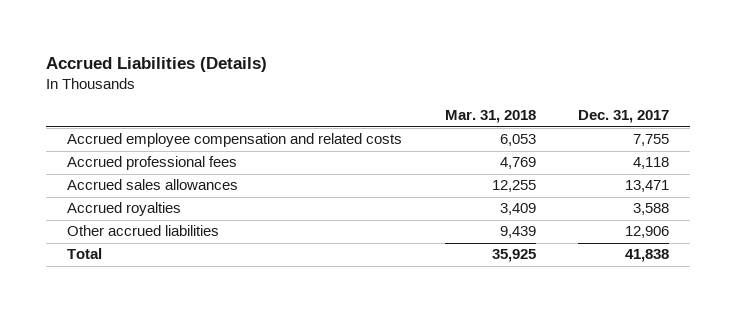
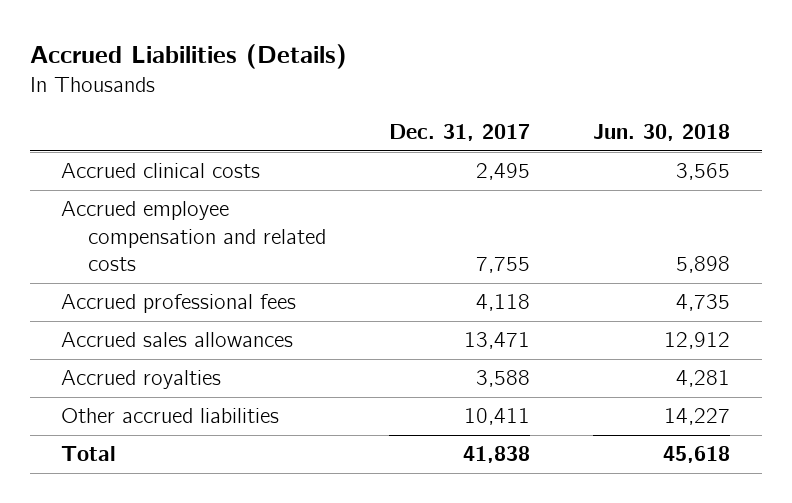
[444,110,536,124] Mar. 31, 2018 -> none
none -> [593,124,731,142] Jun. 30, 2018
none -> [61,163,261,179] Accrued clinical costs
[625,226,670,239] 12,906 -> [464,408,531,426] 10,411

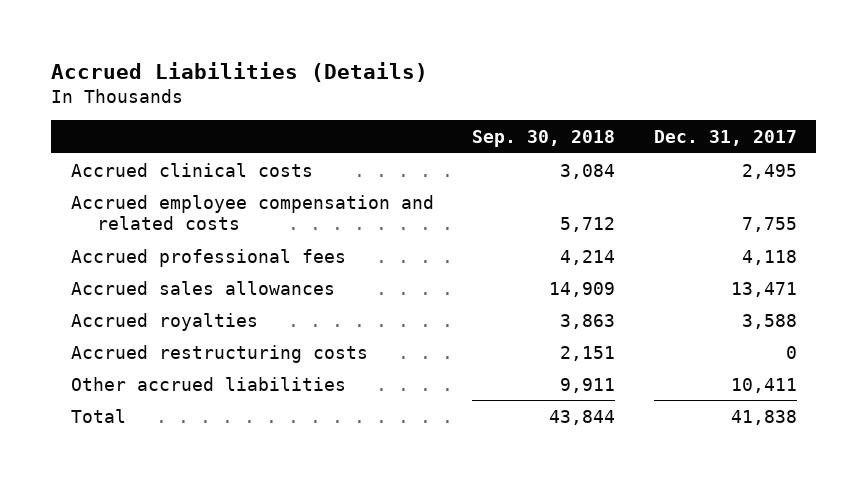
[593,124,731,142] Jun. 30, 2018 -> none
none -> [472,130,616,148] Sep. 30, 2018
none -> [70,344,368,363] Accrued restructuring costs

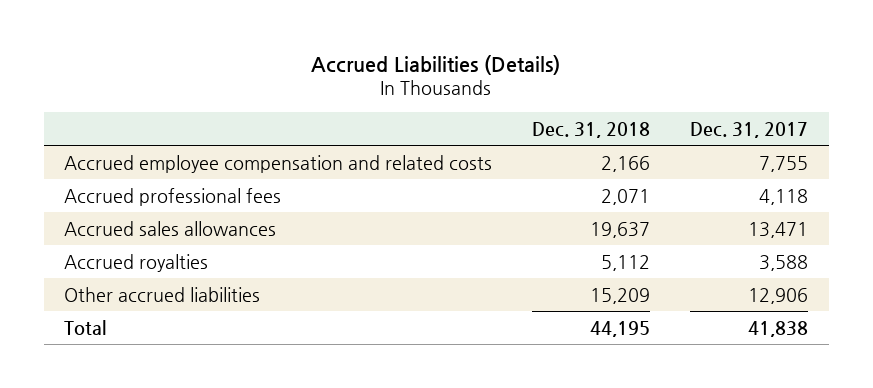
[472,130,616,148] Sep. 30, 2018 -> none
none -> [532,121,651,138] Dec. 31, 2018
[70,162,313,177] Accrued clinical costs -> none
[70,344,368,363] Accrued restructuring costs -> none
[730,377,797,393] 10,411 -> [748,287,809,304] 12,906

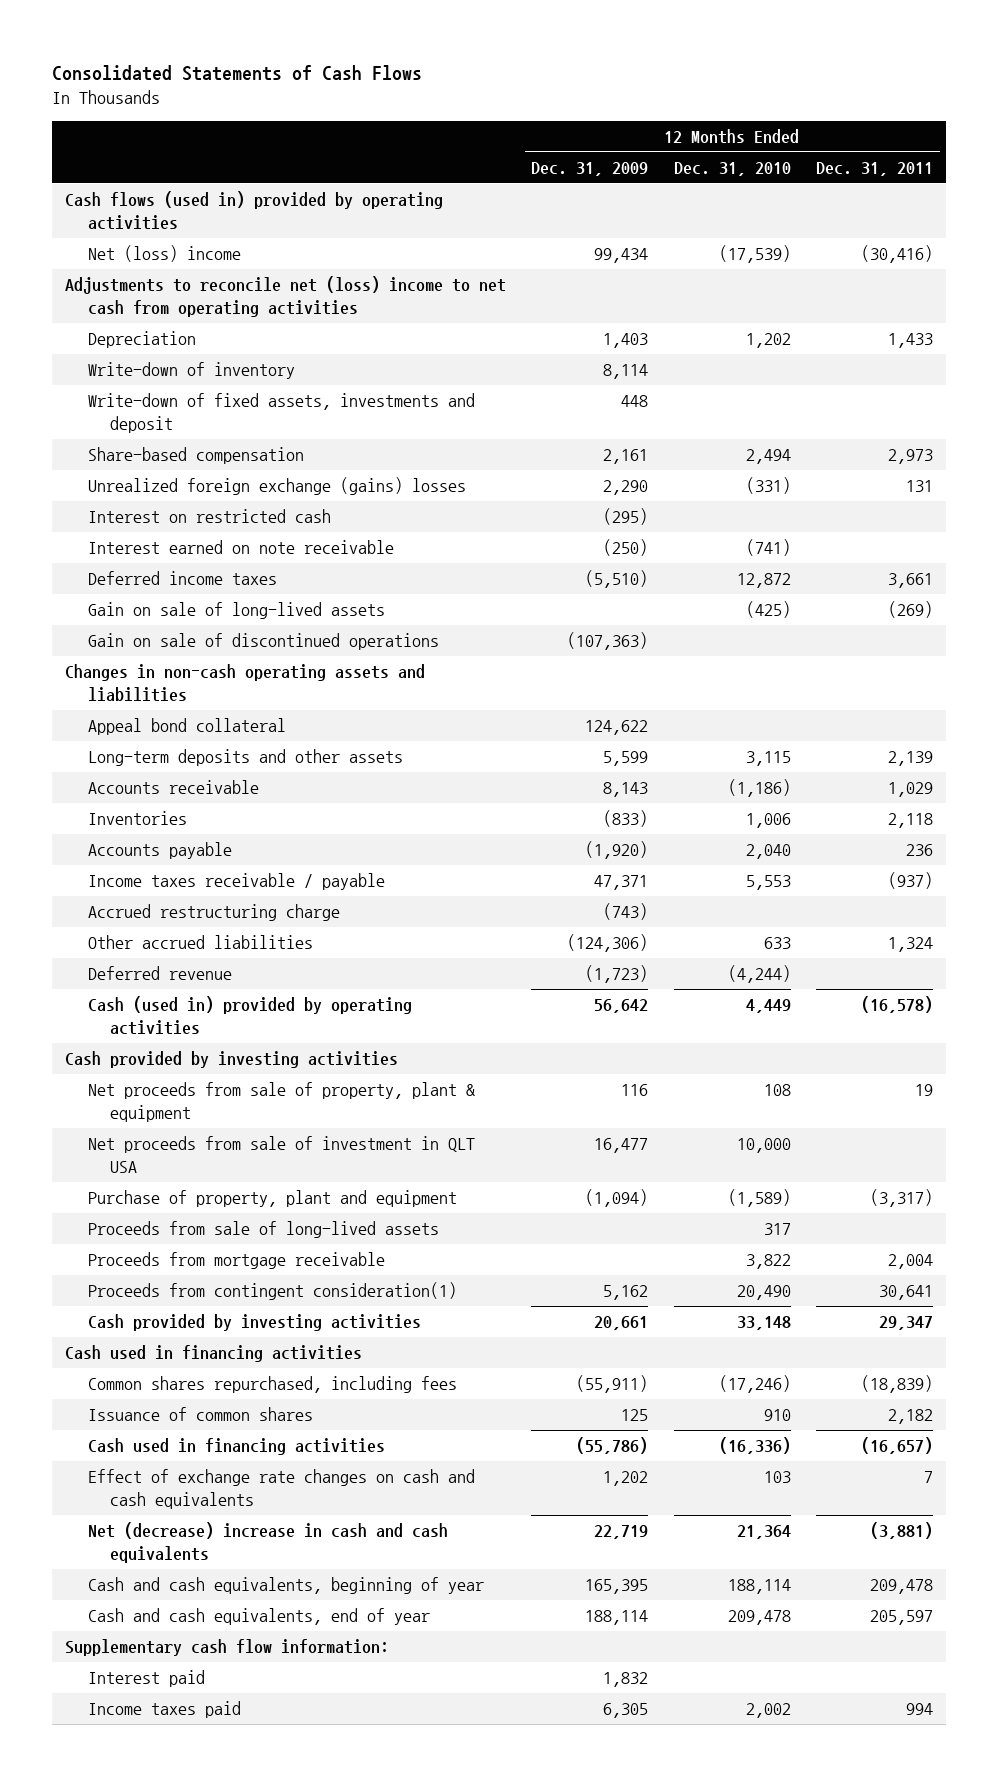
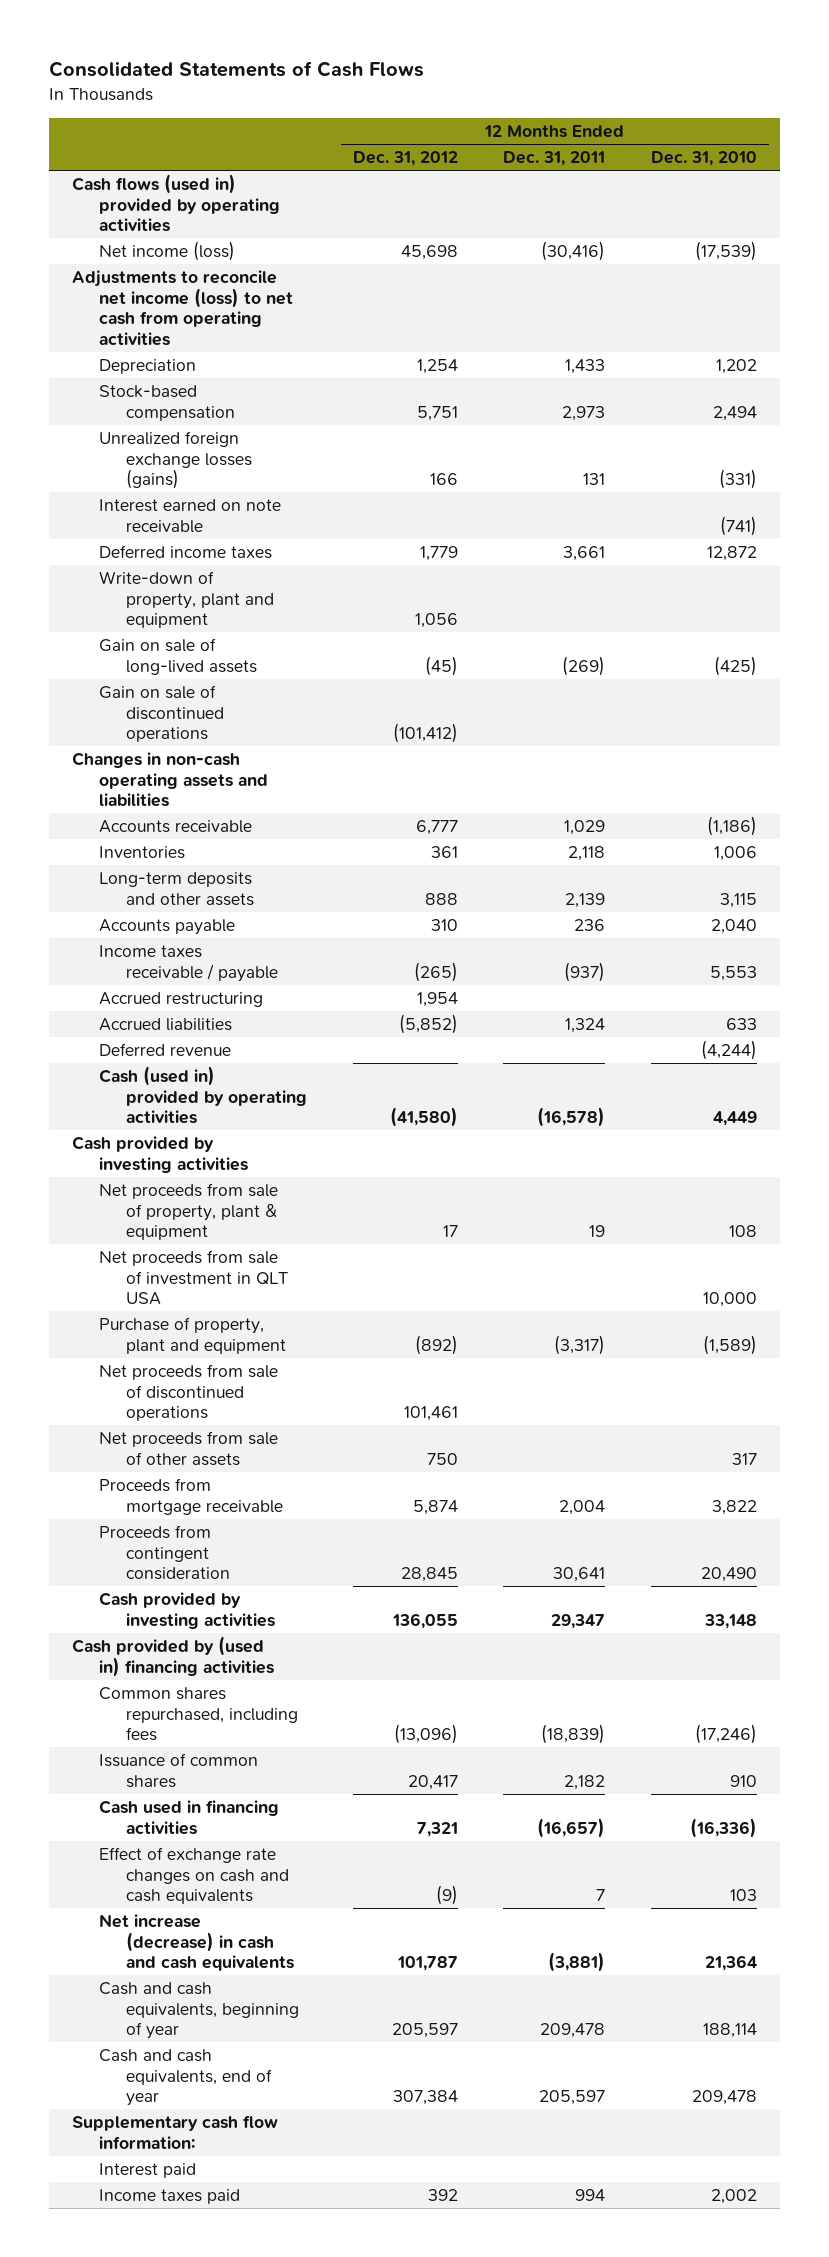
[531,161,649,176] Dec. 31, 2009 -> none
none -> [352,151,458,167] Dec. 31, 2012
[87,245,241,263] Net (loss) income -> [98,241,235,262] Net income (loss)
[64,276,506,317] Adjustments to reconcile net (loss) income to net cash from operating activities -> [71,270,293,346] Adjustments to reconcile net income (loss) to net cash from operating activities
[87,362,295,380] Write-down of inventory -> none
[87,393,475,433] Write-down of fixed assets, investments and deposit -> none
[87,509,331,524] Interest on restricted cash -> none
[87,447,304,465] Share-based compensation -> [98,385,235,421] Stock-based compensation
[87,477,466,496] Unrealized foreign exchange (gains) losses -> [98,431,252,490] Unrealized foreign exchange losses (gains)
none -> [98,571,274,629] Write-down of property, plant and equipment
[87,718,286,736] Appeal bond collateral -> none
[87,749,403,767] Long-term deposits and other assets -> [98,872,254,906] Long-term deposits and other assets
[87,904,340,922] Accrued restructuring charge -> [98,992,263,1008] Accrued restructuring
[87,935,313,950] Other accrued liabilities -> [98,1018,232,1032] Accrued liabilities
none -> [98,1364,278,1422] Net proceeds from sale of discontinued operations
[87,1221,439,1239] Proceeds from sale of long-lived assets -> [98,1431,278,1466] Net proceeds from sale of other assets
[87,1282,457,1301] Proceeds from contingent consideration(1) -> [98,1525,230,1581] Proceeds from contingent consideration
[64,1345,362,1363] Cash used in financing activities -> [71,1636,274,1677] Cash provided by (used in) financing activities
[87,1522,448,1563] Net (decrease) increase in cash and cash equivalents -> [98,1914,294,1972] Net increase (decrease) in cash and cash equivalents

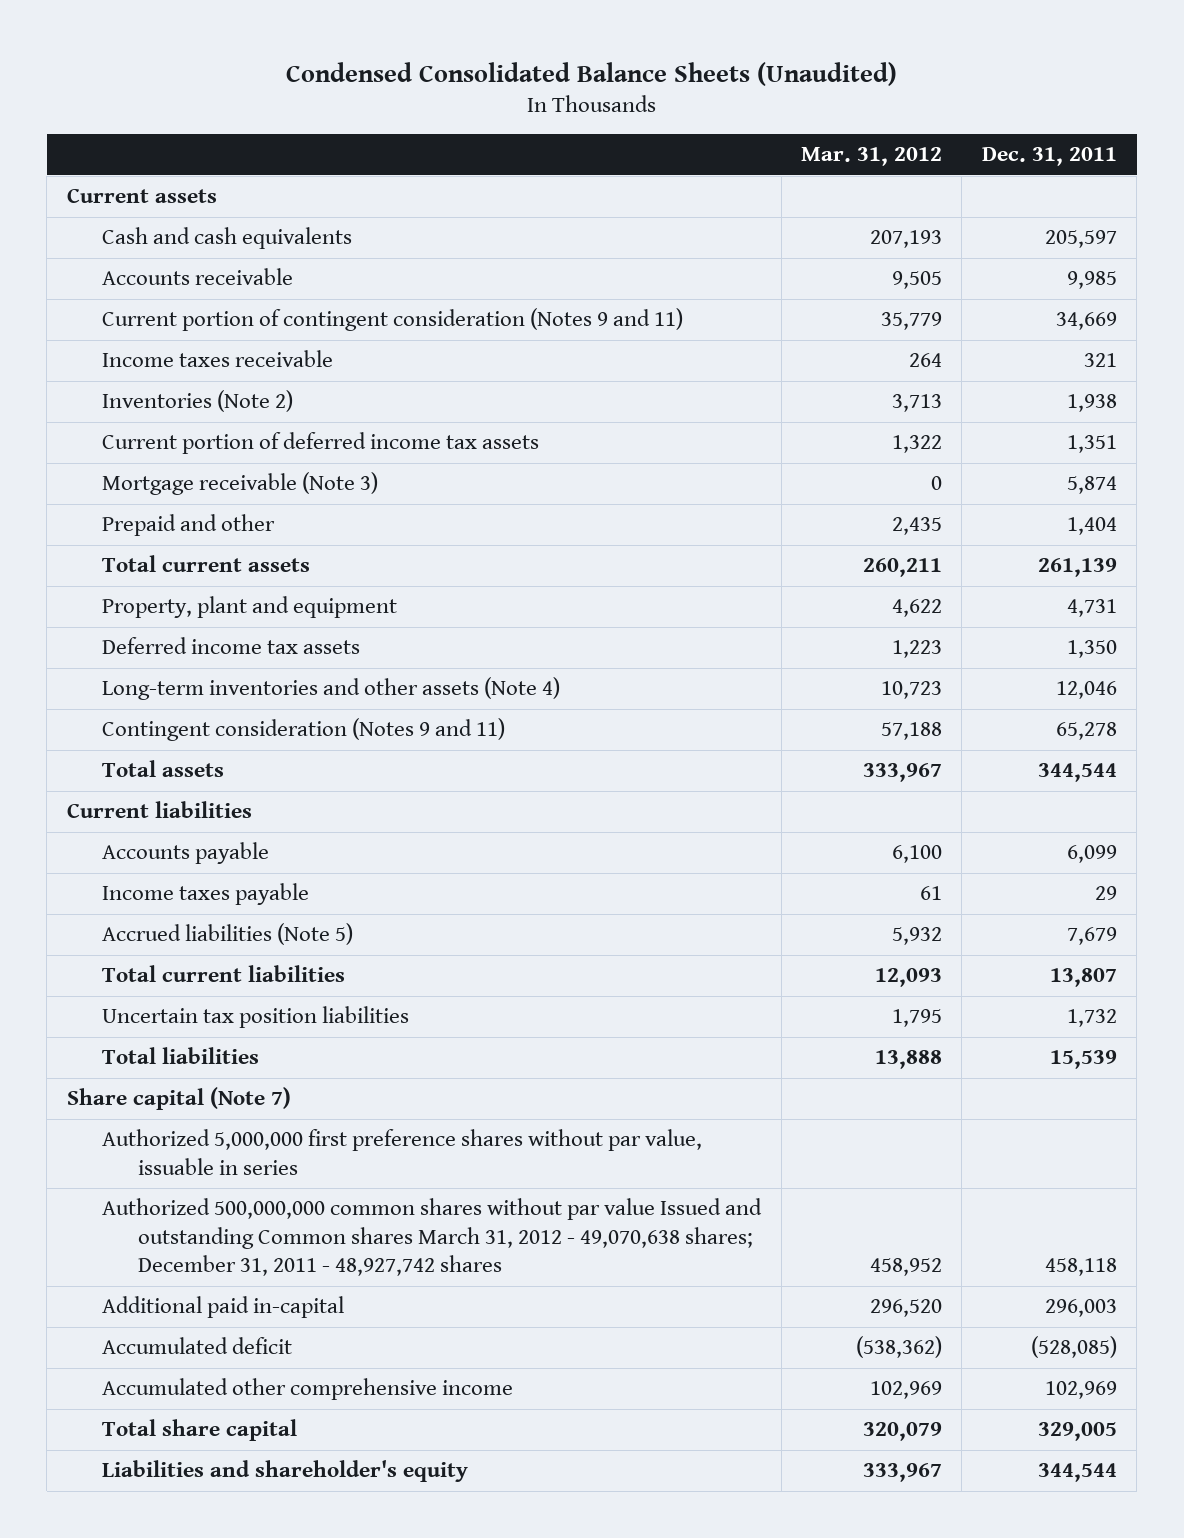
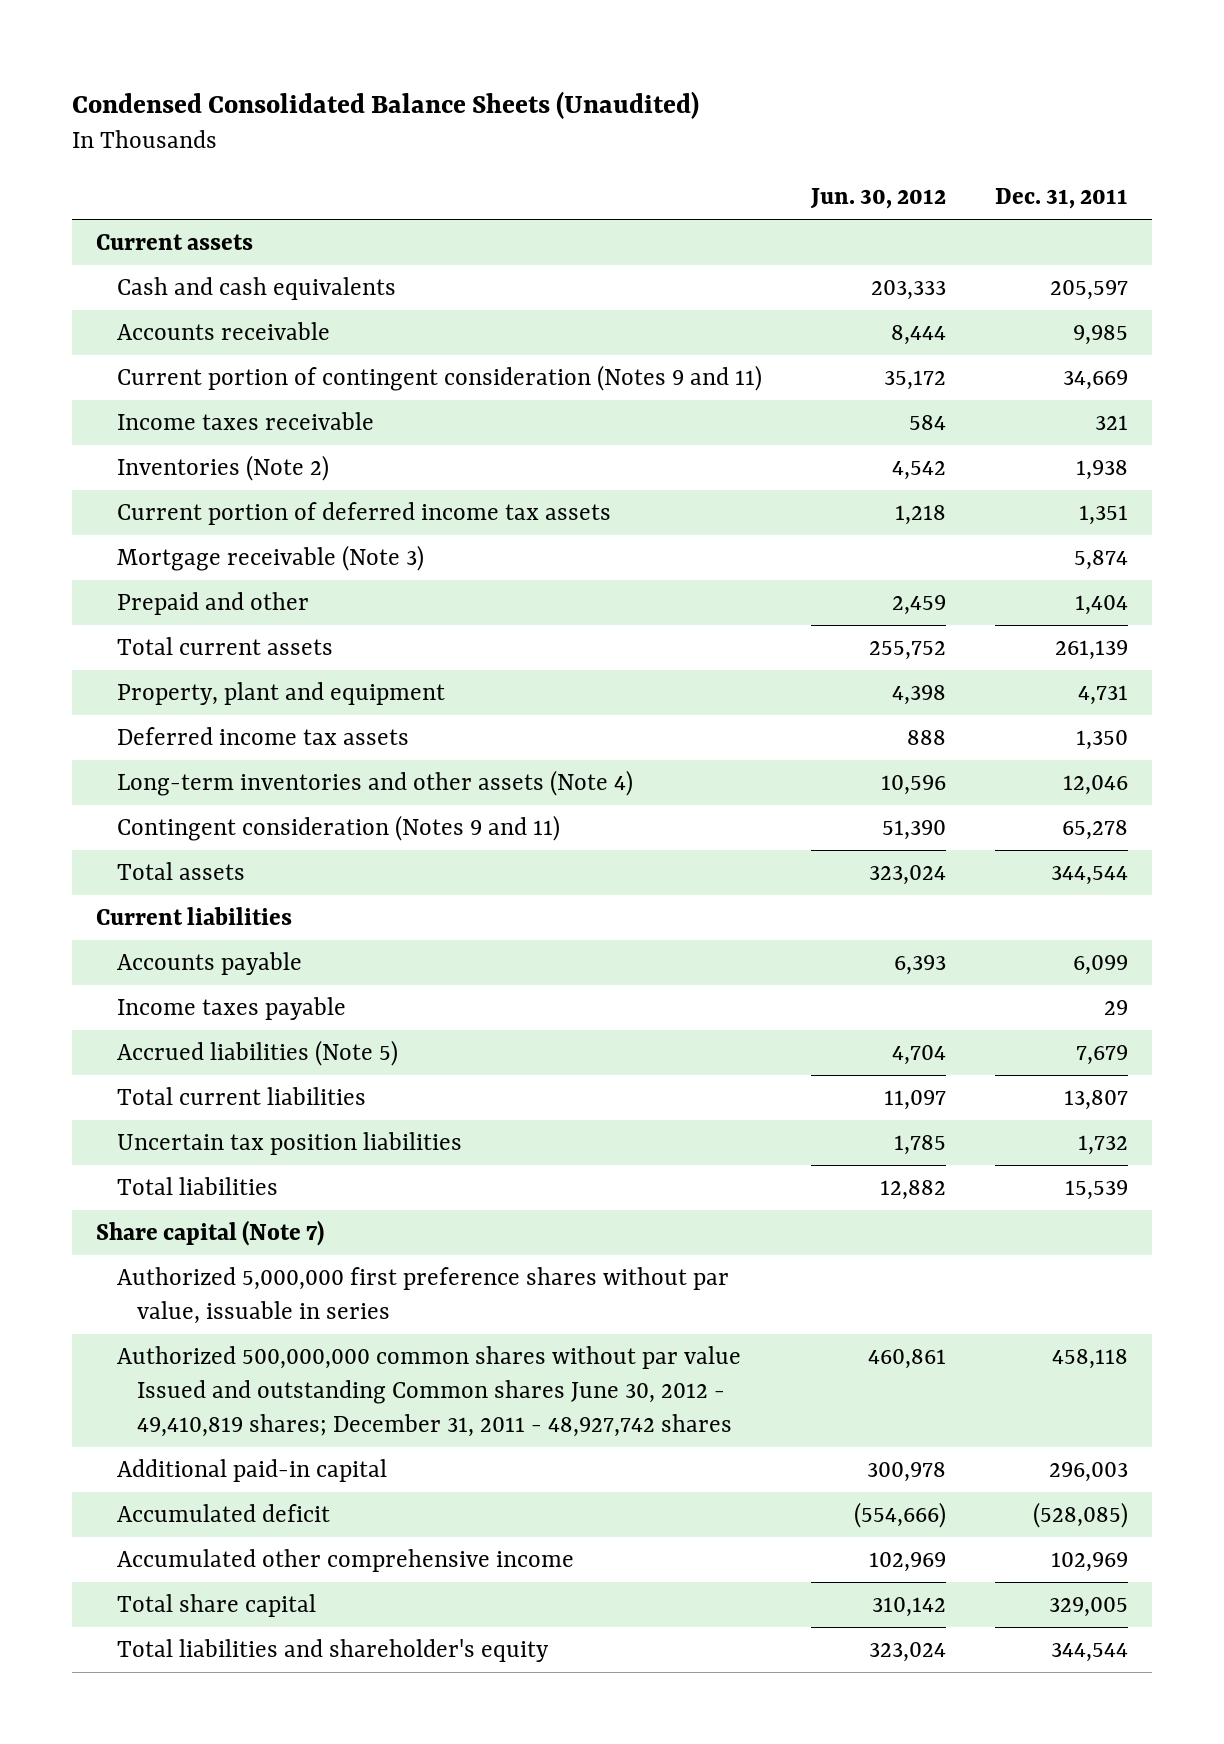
[801,147,943,167] Mar. 31, 2012 -> none
none -> [809,188,946,210] Jun. 30, 2012
[102,1198,763,1277] Authorized 500,000,000 common shares without par value Issued and outstanding Common shares March 31, 2012 - 49,070,638 shares; December 31, 2011 - 48,927,742 shares -> [116,1345,741,1438] Authorized 500,000,000 common shares without par value Issued and outstanding Common shares June 30, 2012 - 49,410,819 shares; December 31, 2011 - 48,927,742 shares
[102,1296,345,1319] Additional paid in-capital -> [116,1458,387,1482] Additional paid-in capital
[102,1460,469,1483] Liabilities and shareholder's equity -> [116,1638,549,1662] Total liabilities and shareholder's equity

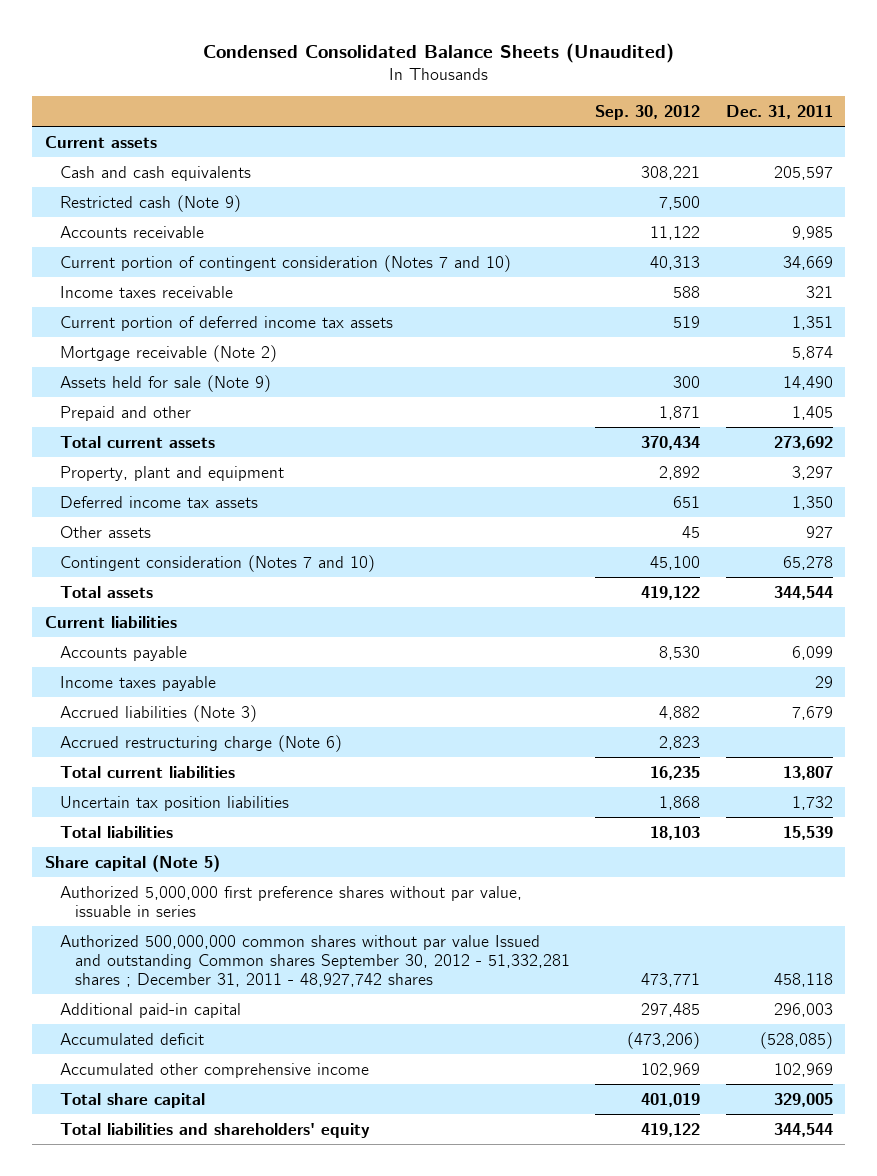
[809,188,946,210] Jun. 30, 2012 -> none
none -> [595,104,701,120] Sep. 30, 2012
none -> [60,194,242,212] Restricted cash (Note 9)
[116,364,762,391] Current portion of contingent consideration (Notes 9 and 11) -> [60,254,512,272] Current portion of contingent consideration (Notes 7 and 10)
[116,454,329,481] Inventories (Note 2) -> none
[116,544,424,571] Mortgage receivable (Note 3) -> [60,344,278,362] Mortgage receivable (Note 2)
none -> [60,374,272,392] Assets held for sale (Note 9)
[1074,594,1128,615] 1,404 -> [791,405,833,420] 1,405
[1054,639,1128,660] 261,139 -> [773,435,833,450] 273,692
[1077,684,1128,705] 4,731 -> [791,465,833,480] 3,297
[116,769,633,796] Long-term inventories and other assets (Note 4) -> [60,525,152,538] Other assets
[1062,774,1128,795] 12,046 -> [805,525,833,538] 927
[116,814,560,841] Contingent consideration (Notes 9 and 11) -> [60,554,376,572] Contingent consideration (Notes 7 and 10)
[116,1039,398,1066] Accrued liabilities (Note 5) -> [60,704,258,722] Accrued liabilities (Note 3)
none -> [60,734,343,752] Accrued restructuring charge (Note 6)
[96,1219,325,1246] Share capital (Note 7) -> [44,854,220,872] Share capital (Note 5)
[116,1345,741,1438] Authorized 500,000,000 common shares without par value Issued and outstanding Common shares June 30, 2012 - 49,410,819 shares; December 31, 2011 - 48,927,742 shares -> [60,934,571,987] Authorized 500,000,000 common shares without par value Issued and outstanding Common shares September 30, 2012 - 51,332,281 shares ; December 31, 2011 - 48,927,742 shares
[116,1638,549,1662] Total liabilities and shareholder's equity -> [60,1122,371,1138] Total liabilities and shareholders' equity

